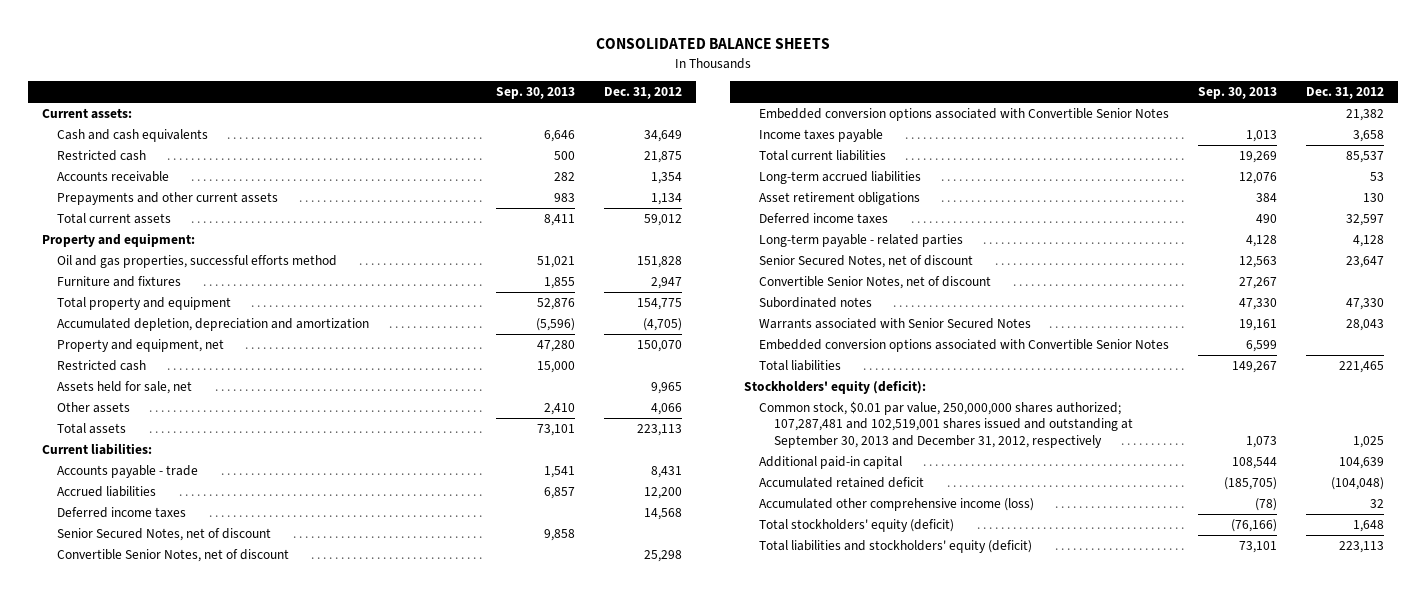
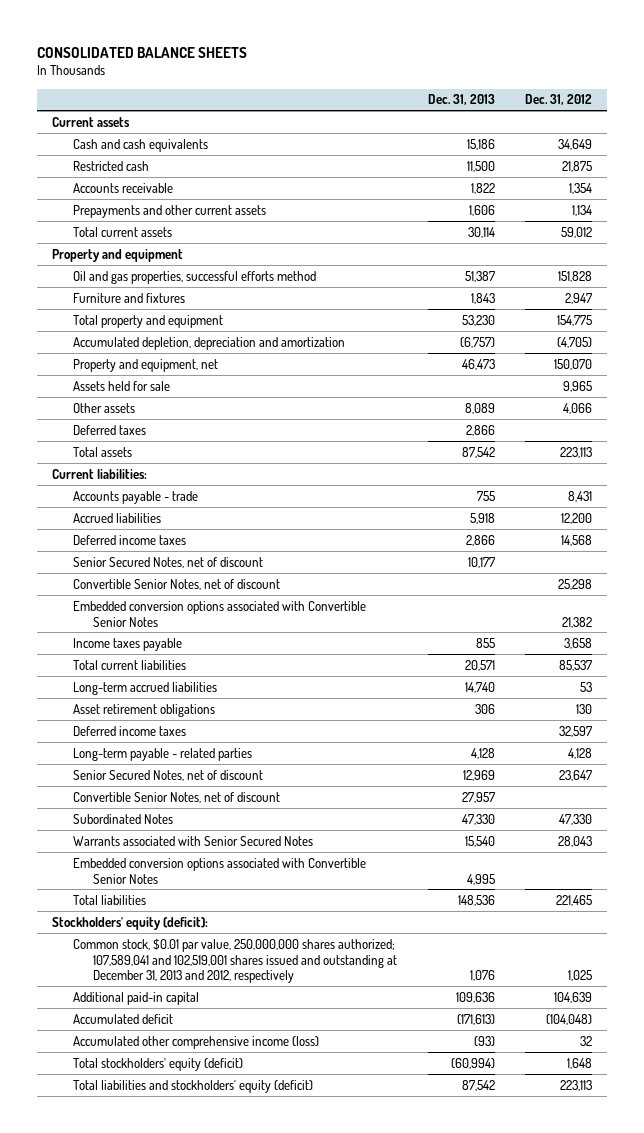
[495,87,575,100] Sep. 30, 2013 -> none
none -> [427,94,495,106] Dec. 31, 2013
[42,108,133,120] Current assets: -> [52,116,131,127] Current assets
[42,233,196,248] Property and equipment: -> [52,248,184,262] Property and equipment
[57,360,147,372] Restricted cash -> none
[57,381,193,395] Assets held for sale, net -> [72,380,170,391] Assets held for sale
none -> [72,424,146,435] Deferred taxes
[759,297,873,309] Subordinated notes -> [72,813,173,824] Subordinated Notes
[759,401,1134,448] Common stock, $0.01 par value, 250,000,000 shares authorized; 107,287,481 and 102,519,001 shares issued and outstanding at September 30, 2013 and December 31, 2012, respectively -> [72,938,398,984] Common stock, $0.01 par value, 250,000,000 shares authorized; 107,589,041 and 102,519,001 shares issued and outstanding at December 31, 2013 and 2012, respectively
[759,477,925,489] Accumulated retained deficit -> [72,1013,173,1024] Accumulated deficit

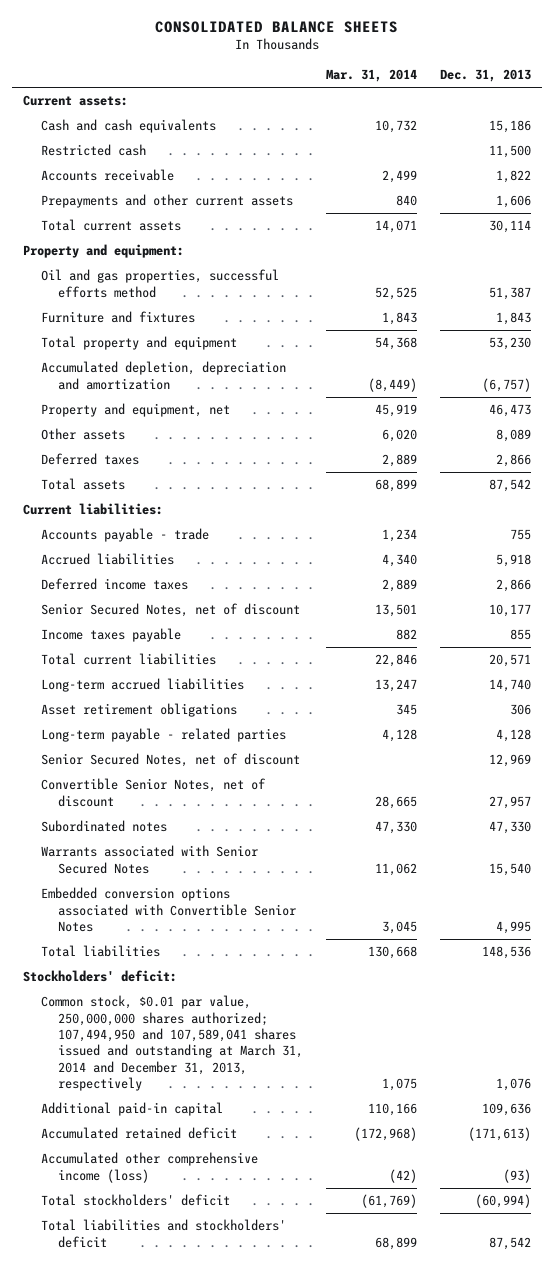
[524,94,592,106] Dec. 31, 2012 -> none
none -> [325,69,417,83] Mar. 31, 2014
[52,116,131,127] Current assets -> [23,95,129,107] Current assets:
[52,248,184,262] Property and equipment -> [23,244,185,259] Property and equipment:
[72,380,170,391] Assets held for sale -> none
[72,578,280,590] Convertible Senior Notes, net of discount -> none
[72,600,366,627] Embedded conversion options associated with Convertible Senior Notes -> none
[72,725,186,736] Deferred income taxes -> none
[72,813,173,824] Subordinated Notes -> [40,820,167,833] Subordinated notes
[52,916,209,930] Stockholders' equity (deficit): -> [23,970,178,983] Stockholders' deficit:
[72,938,398,984] Common stock, $0.01 par value, 250,000,000 shares authorized; 107,589,041 and 102,519,001 shares issued and outstanding at December 31, 2013 and 2012, respectively -> [40,995,304,1092] Common stock, $0.01 par value, 250,000,000 shares authorized; 107,494,950 and 107,589,041 shares issued and outstanding at March 31, 2014 and December 31, 2013, respectively
[72,1013,173,1024] Accumulated deficit -> [40,1127,237,1140] Accumulated retained deficit
[72,1057,243,1071] Total stockholders' equity (deficit) -> [40,1194,230,1207] Total stockholders' deficit
[72,1079,313,1093] Total liabilities and stockholders' equity (deficit) -> [40,1219,286,1248] Total liabilities and stockholders' deficit

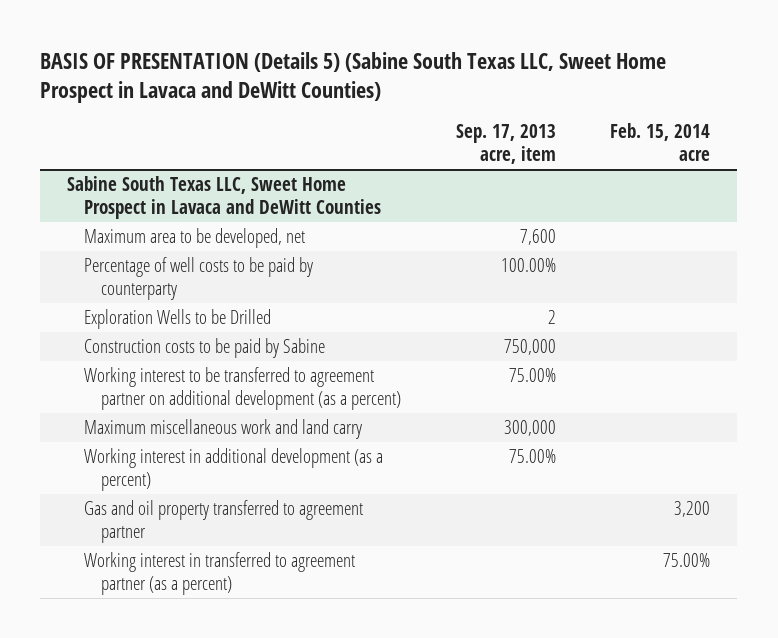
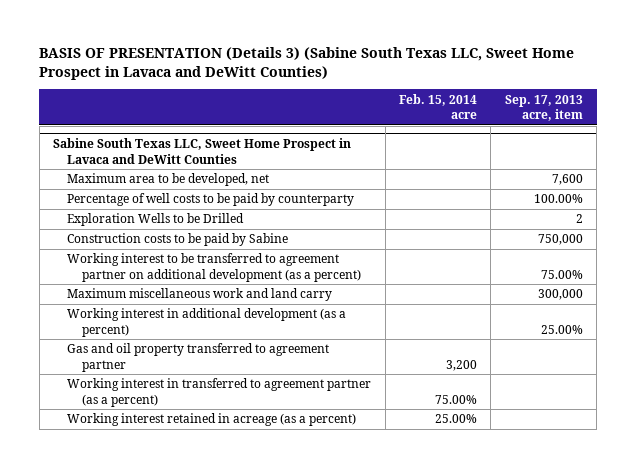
[40,52,667,104] BASIS OF PRESENTATION (Details 5) (Sabine South Texas LLC, Sweet Home Prospect in Lavaca and DeWitt Counties) -> [39,47,575,81] BASIS OF PRESENTATION (Details 3) (Sabine South Texas LLC, Sweet Home Prospect in Lavaca and DeWitt Counties)
[508,449,556,464] 75.00% -> [540,324,583,334] 25.00%
none -> [67,413,357,427] Working interest retained in acreage (as a percent)

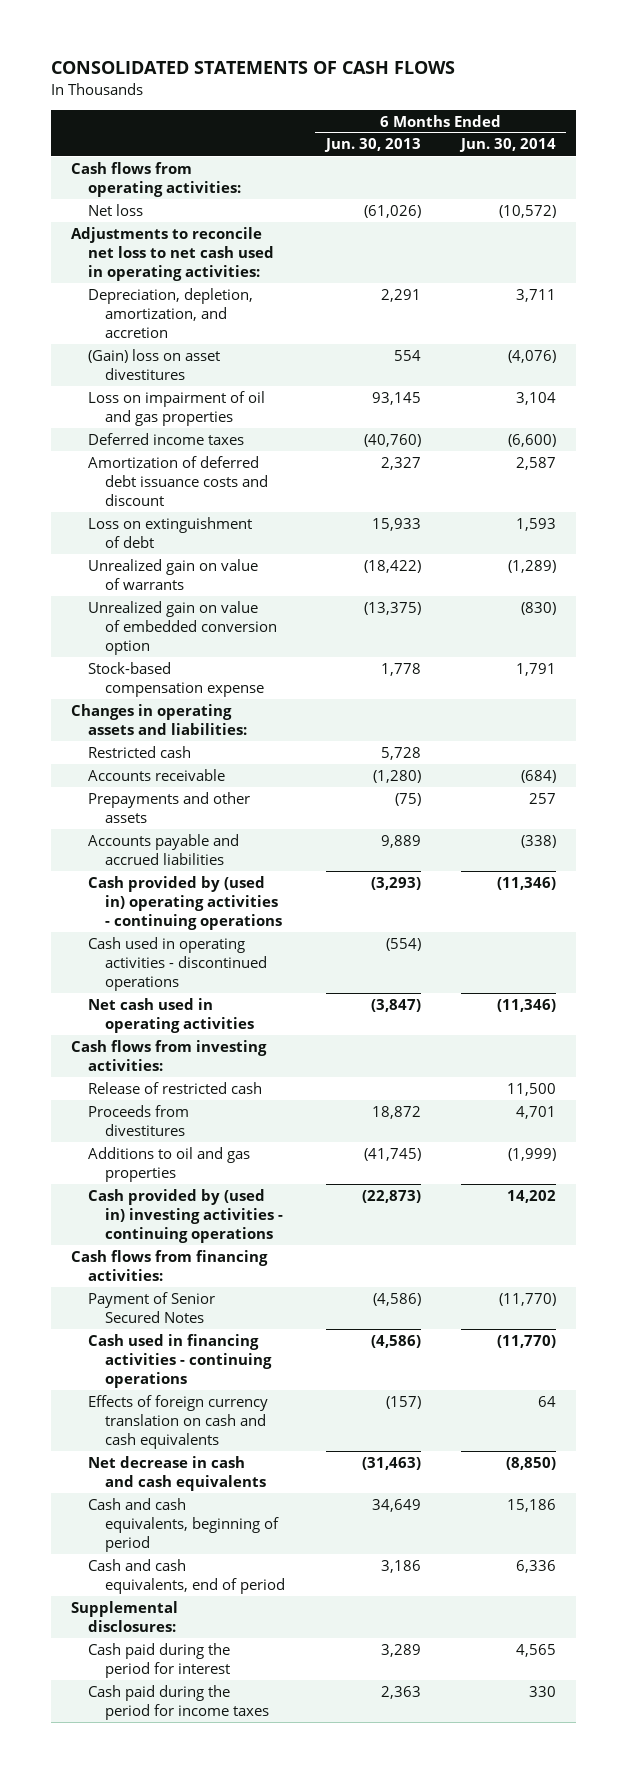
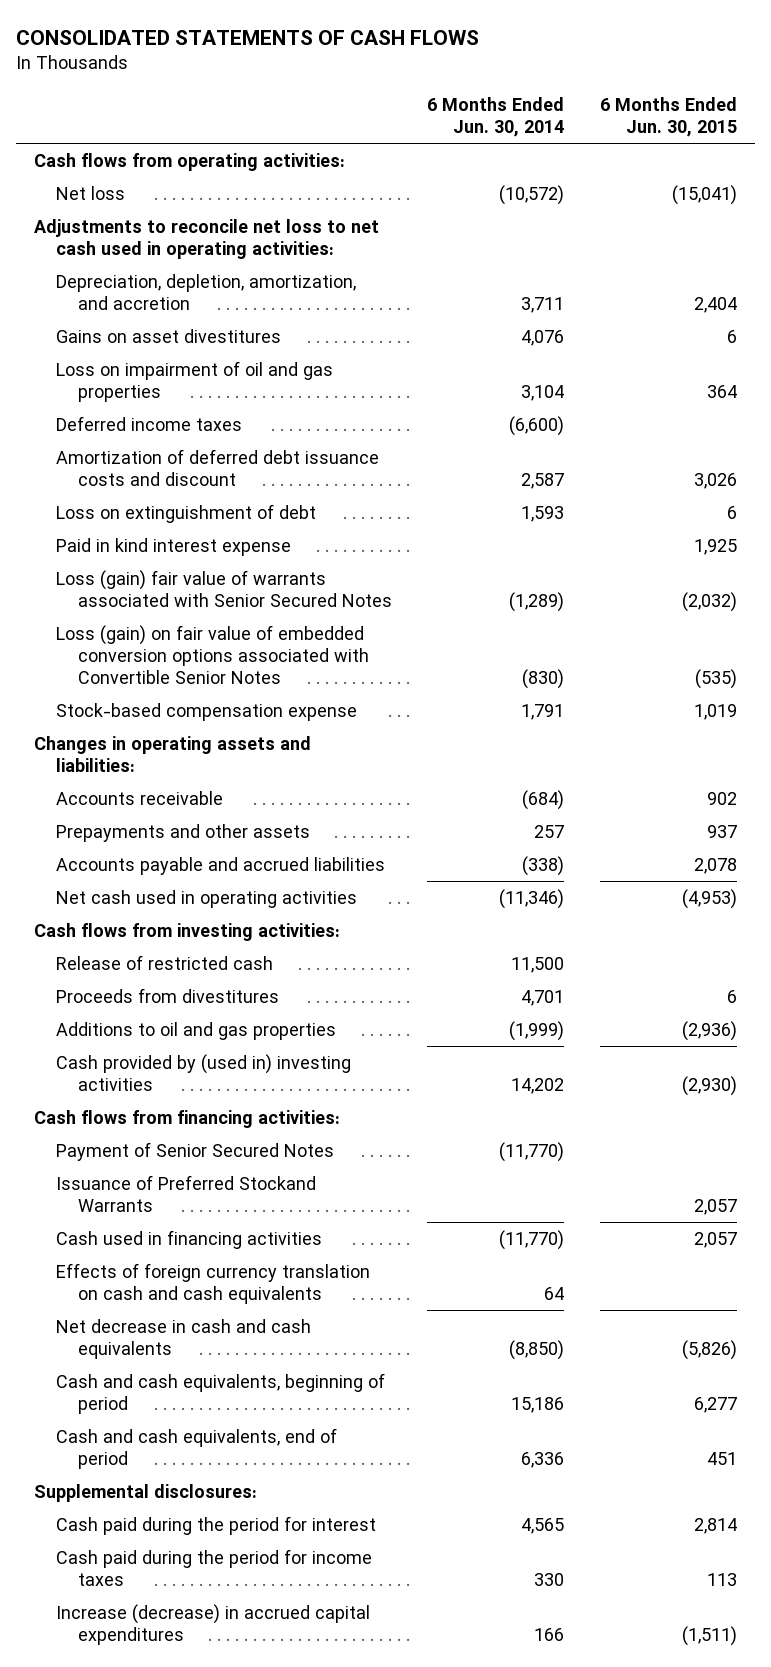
[323,138,421,153] Jun. 30, 2013 -> none
none -> [600,96,738,137] 6 Months Ended Jun. 30, 2015
[88,348,221,380] (Gain) loss on asset divestitures -> [55,329,281,344] Gains on asset divestitures
[508,349,557,363] (4,076) -> [521,330,565,347] 4,076
none -> [55,538,291,557] Paid in kind interest expense
[88,558,259,590] Unrealized gain on value of warrants -> [55,570,392,608] Loss (gain) fair value of warrants associated with Senior Secured Notes
[88,600,278,655] Unrealized gain on value of embedded conversion option -> [55,625,369,685] Loss (gain) on fair value of embedded conversion options associated with Convertible Senior Notes
[88,745,192,758] Restricted cash -> none
[88,875,283,930] Cash provided by (used in) operating activities - continuing operations -> none
[88,936,268,991] Cash used in operating activities - discontinued operations -> none
[88,1188,284,1243] Cash provided by (used in) investing activities - continuing operations -> [55,1054,351,1092] Cash provided by (used in) investing activities
none -> [55,1175,316,1213] Issuance of Preferred Stockand Warrants
[88,1333,273,1388] Cash used in financing activities - continuing operations -> [55,1230,322,1250] Cash used in financing activities
none -> [55,1604,370,1646] Increase (decrease) in accrued capital expenditures

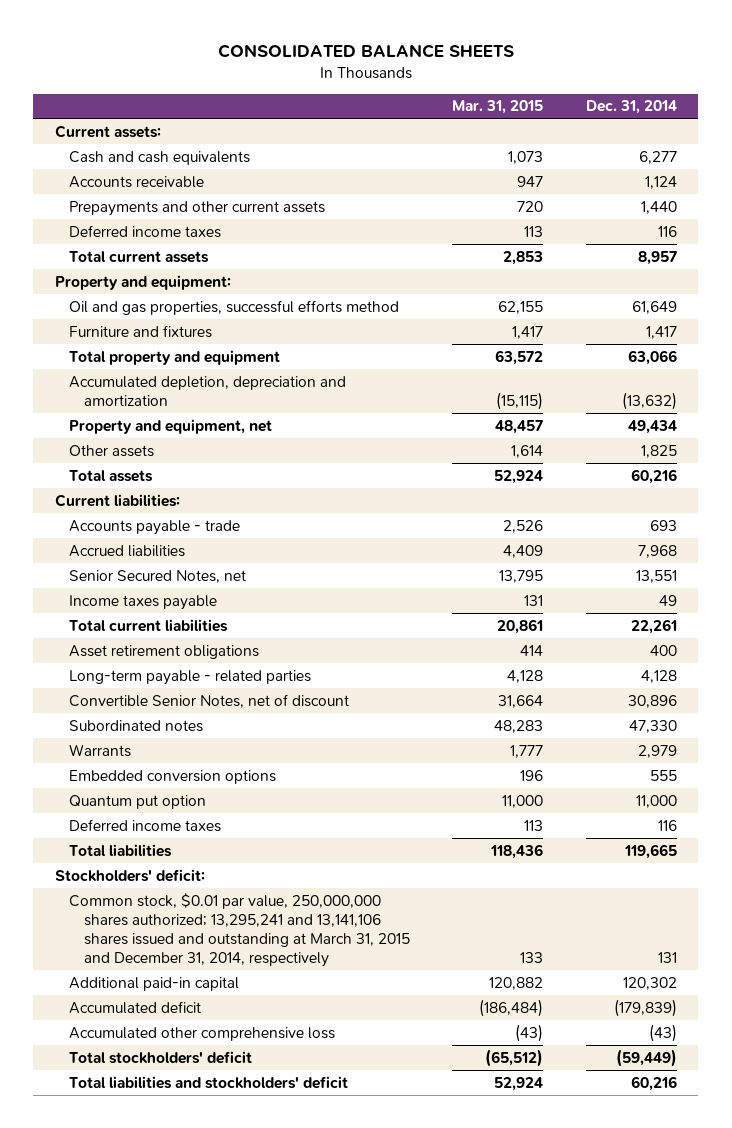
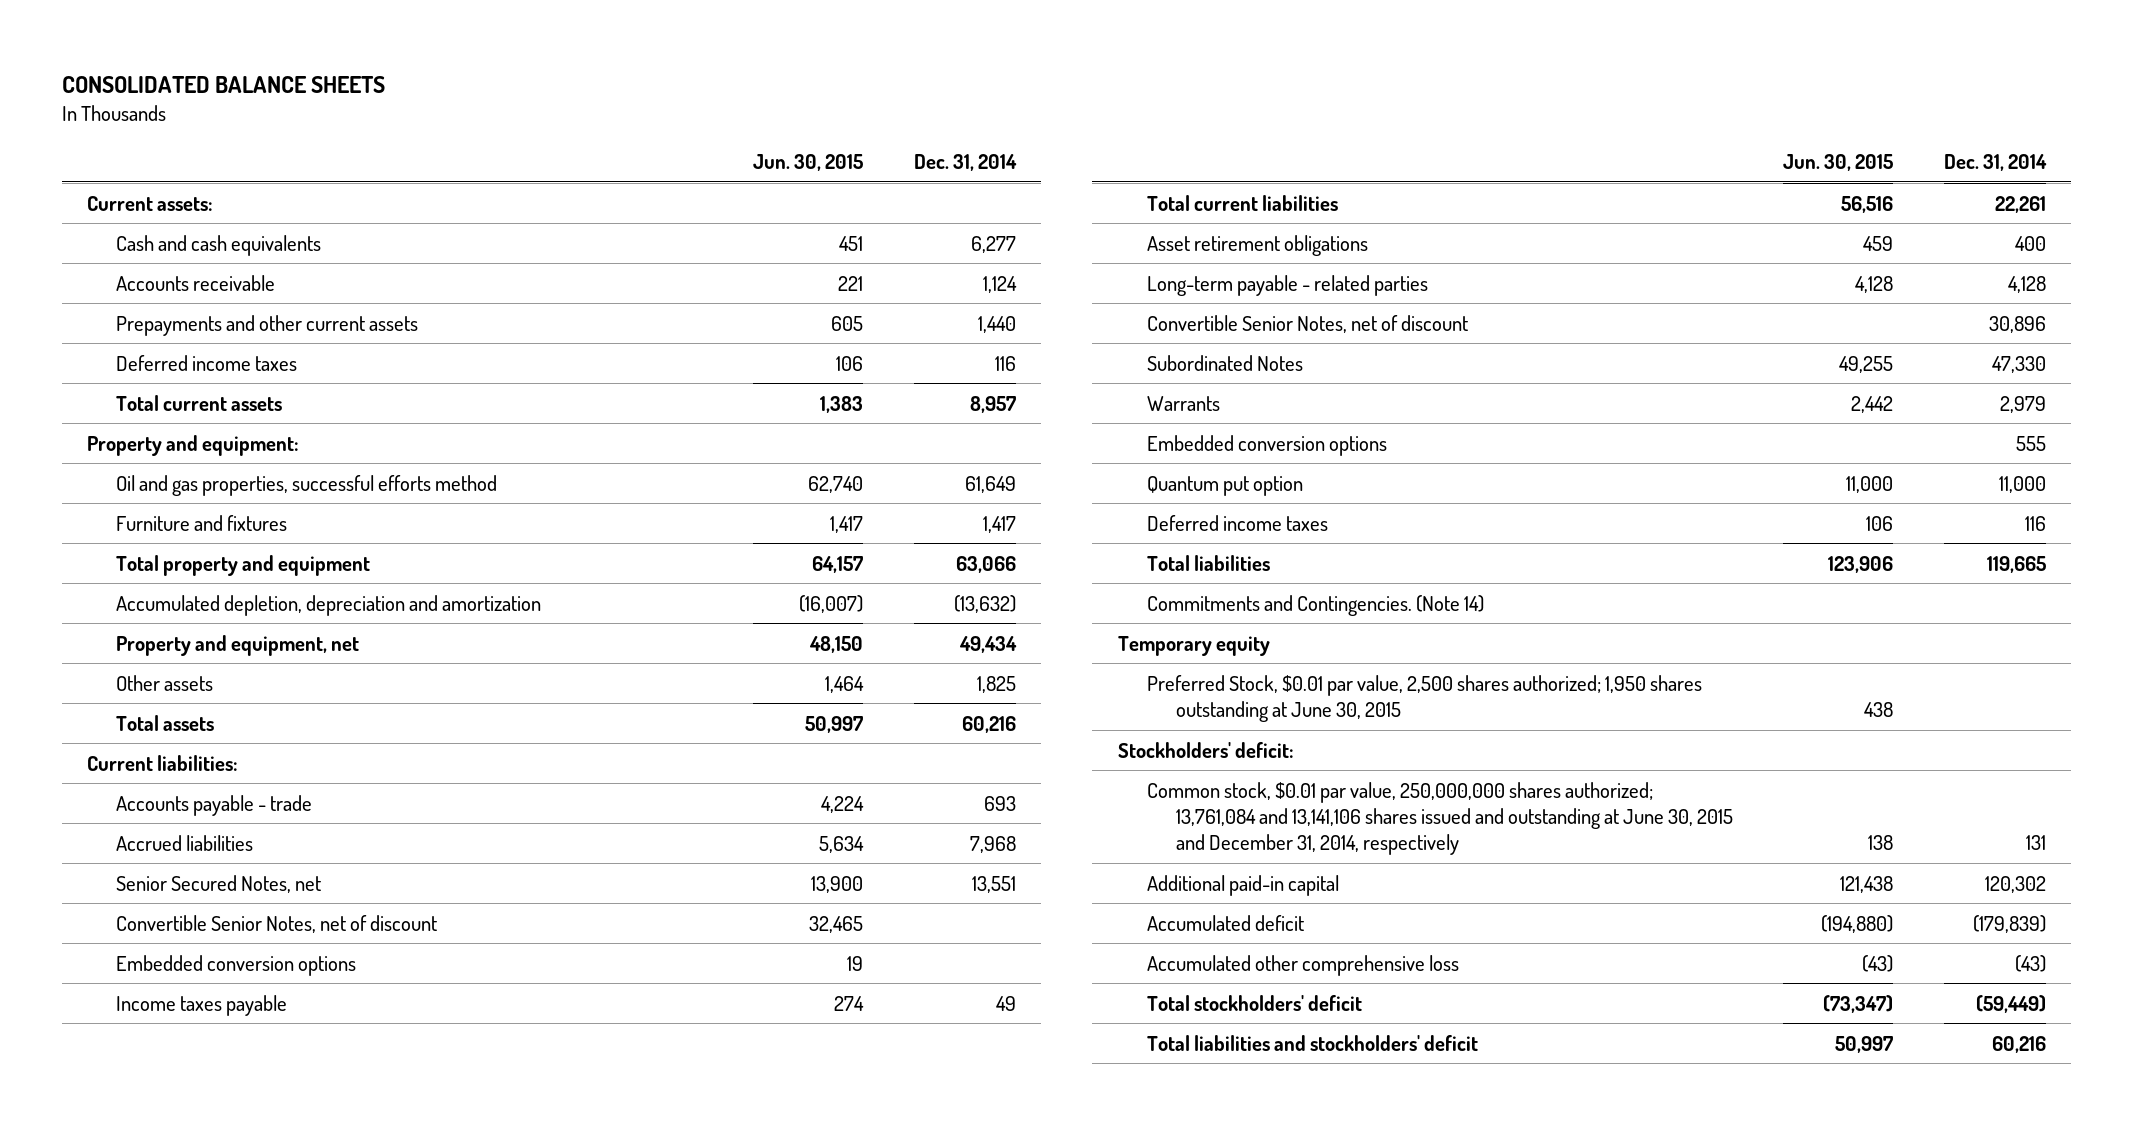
[452,100,544,115] Mar. 31, 2015 -> none
none -> [752,154,863,172] Jun. 30, 2015
none -> [116,914,438,933] Convertible Senior Notes, net of discount
none -> [116,954,357,976] Embedded conversion options
[69,719,204,732] Subordinated notes -> [1146,354,1303,371] Subordinated Notes
none -> [1146,594,1484,616] Commitments and Contingencies. (Note 14)
none -> [1117,635,1270,656] Temporary equity
none -> [1146,674,1702,722] Preferred Stock, $0.01 par value, 2,500 shares authorized; 1,950 shares outstanding at June 30, 2015
[69,892,410,967] Common stock, $0.01 par value, 250,000,000 shares authorized; 13,295,241 and 13,141,106 shares issued and outstanding at March 31, 2015 and December 31, 2014, respectively -> [1146,781,1733,856] Common stock, $0.01 par value, 250,000,000 shares authorized; 13,761,084 and 13,141,106 shares issued and outstanding at June 30, 2015 and December 31, 2014, respectively

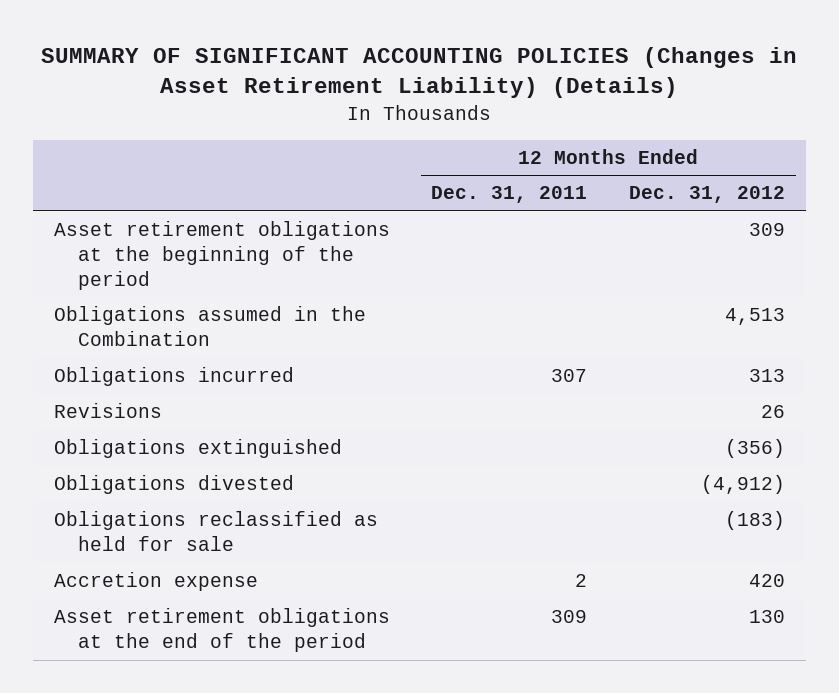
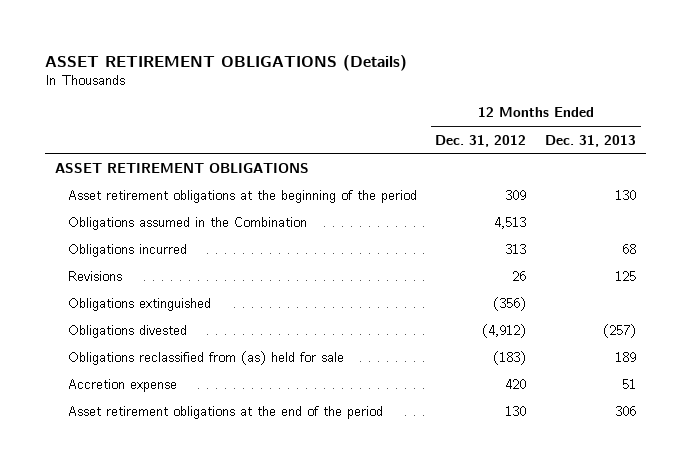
[41,47,798,99] SUMMARY OF SIGNIFICANT ACCOUNTING POLICIES (Changes in Asset Retirement Liability) (Details) -> [45,54,408,71] ASSET RETIREMENT OBLIGATIONS (Details)
[431,186,588,204] Dec. 31, 2011 -> none
none -> [545,134,637,147] Dec. 31, 2013
none -> [54,163,309,174] ASSET RETIREMENT OBLIGATIONS
[53,511,378,552] Obligations reclassified as held for sale -> [67,351,344,366] Obligations reclassified from (as) held for sale

